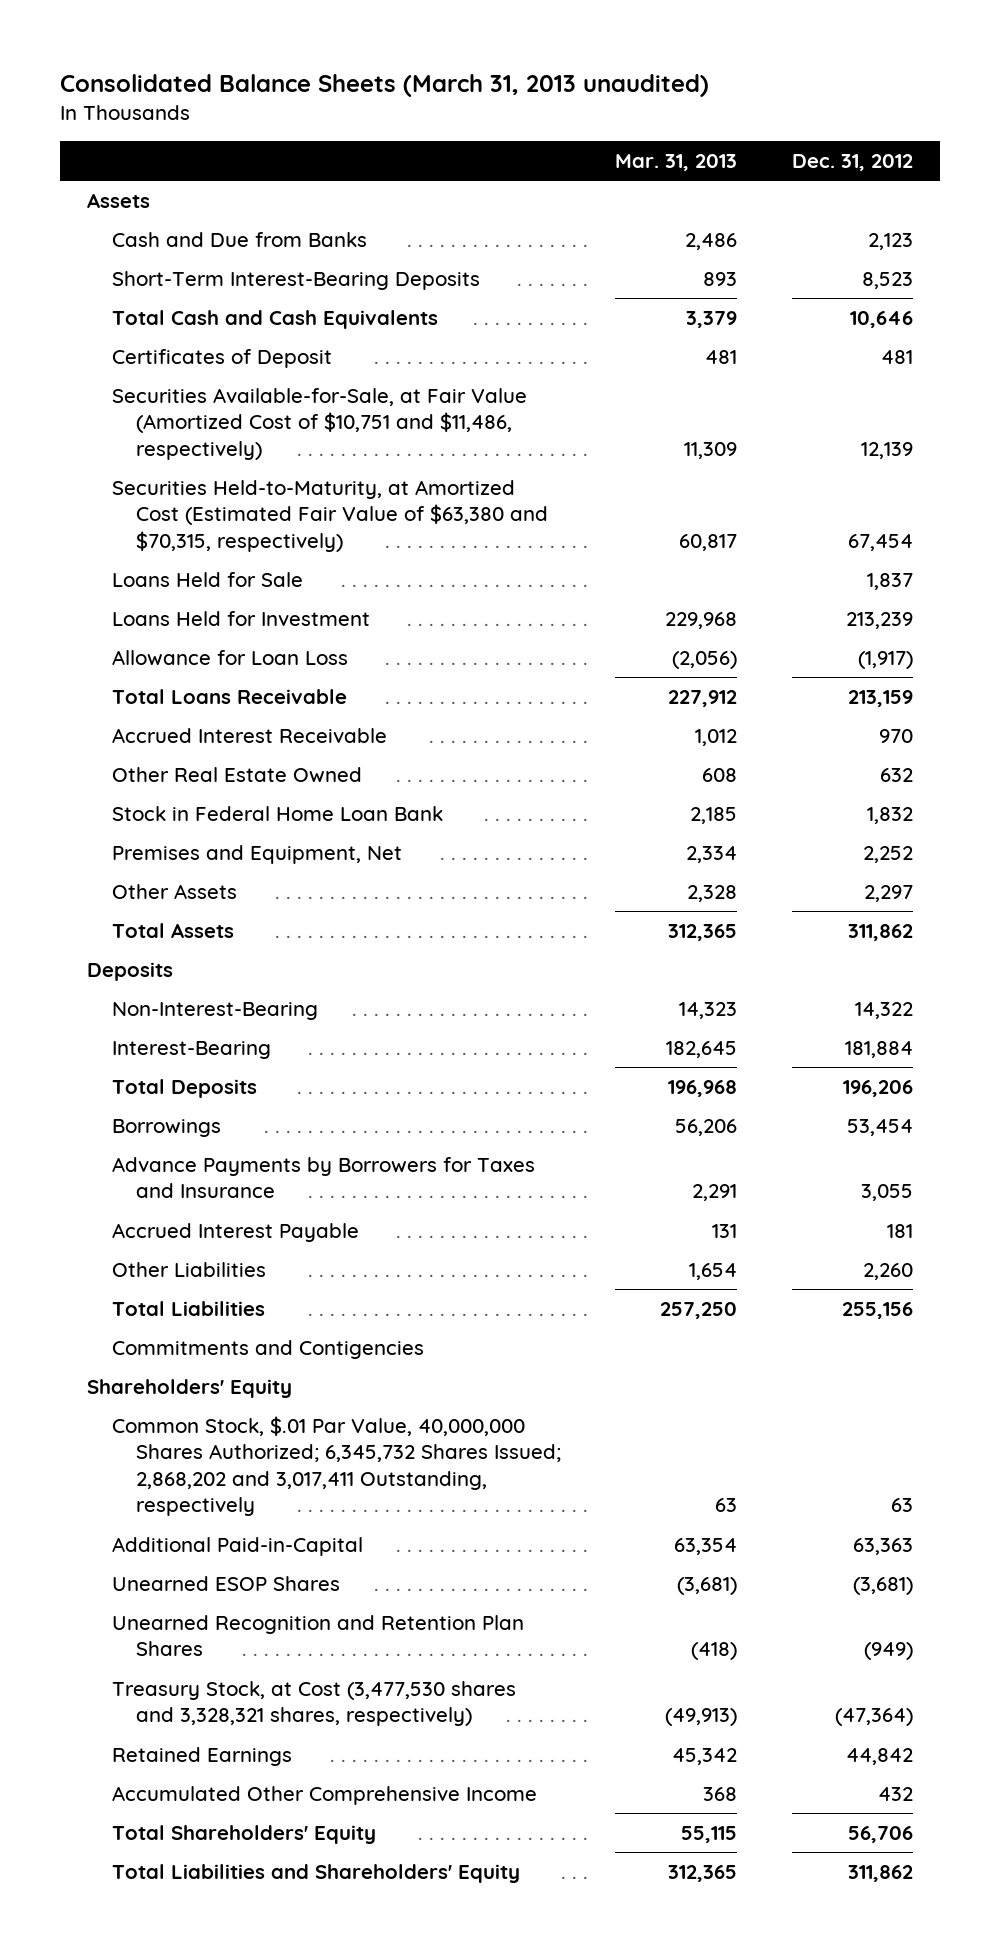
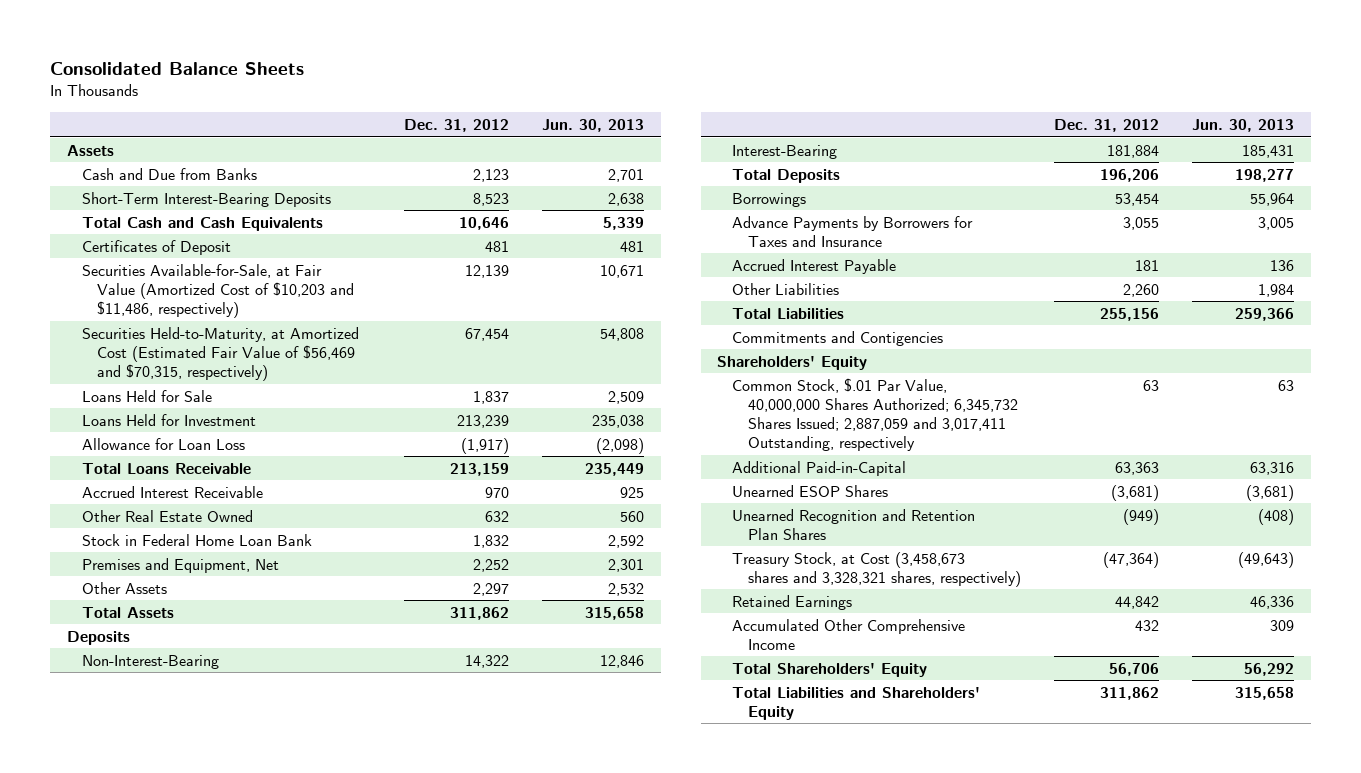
[60,74,710,98] Consolidated Balance Sheets (March 31, 2013 unaudited) -> [50,61,305,75] Consolidated Balance Sheets
[615,153,738,171] Mar. 31, 2013 -> none
none -> [541,119,644,133] Jun. 30, 2013
[111,388,527,460] Securities Available-for-Sale, at Fair Value (Amortized Cost of $10,751 and $11,486, respectively) -> [82,263,355,319] Securities Available-for-Sale, at Fair Value (Amortized Cost of $10,203 and $11,486, respectively)
[111,480,549,552] Securities Held-to-Maturity, at Amortized Cost (Estimated Fair Value of $63,380 and $70,315, respectively) -> [82,326,360,382] Securities Held-to-Maturity, at Amortized Cost (Estimated Fair Value of $56,469 and $70,315, respectively)
[111,1416,562,1517] Common Stock, $.01 Par Value, 40,000,000 Shares Authorized; 6,345,732 Shares Issued; 2,868,202 and 3,017,411 Outstanding, respectively -> [732,377,1018,452] Common Stock, $.01 Par Value, 40,000,000 Shares Authorized; 6,345,732 Shares Issued; 2,887,059 and 3,017,411 Outstanding, respectively
[111,1681,516,1727] Treasury Stock, at Cost (3,477,530 shares and 3,328,321 shares, respectively) -> [732,551,1021,587] Treasury Stock, at Cost (3,458,673 shares and 3,328,321 shares, respectively)

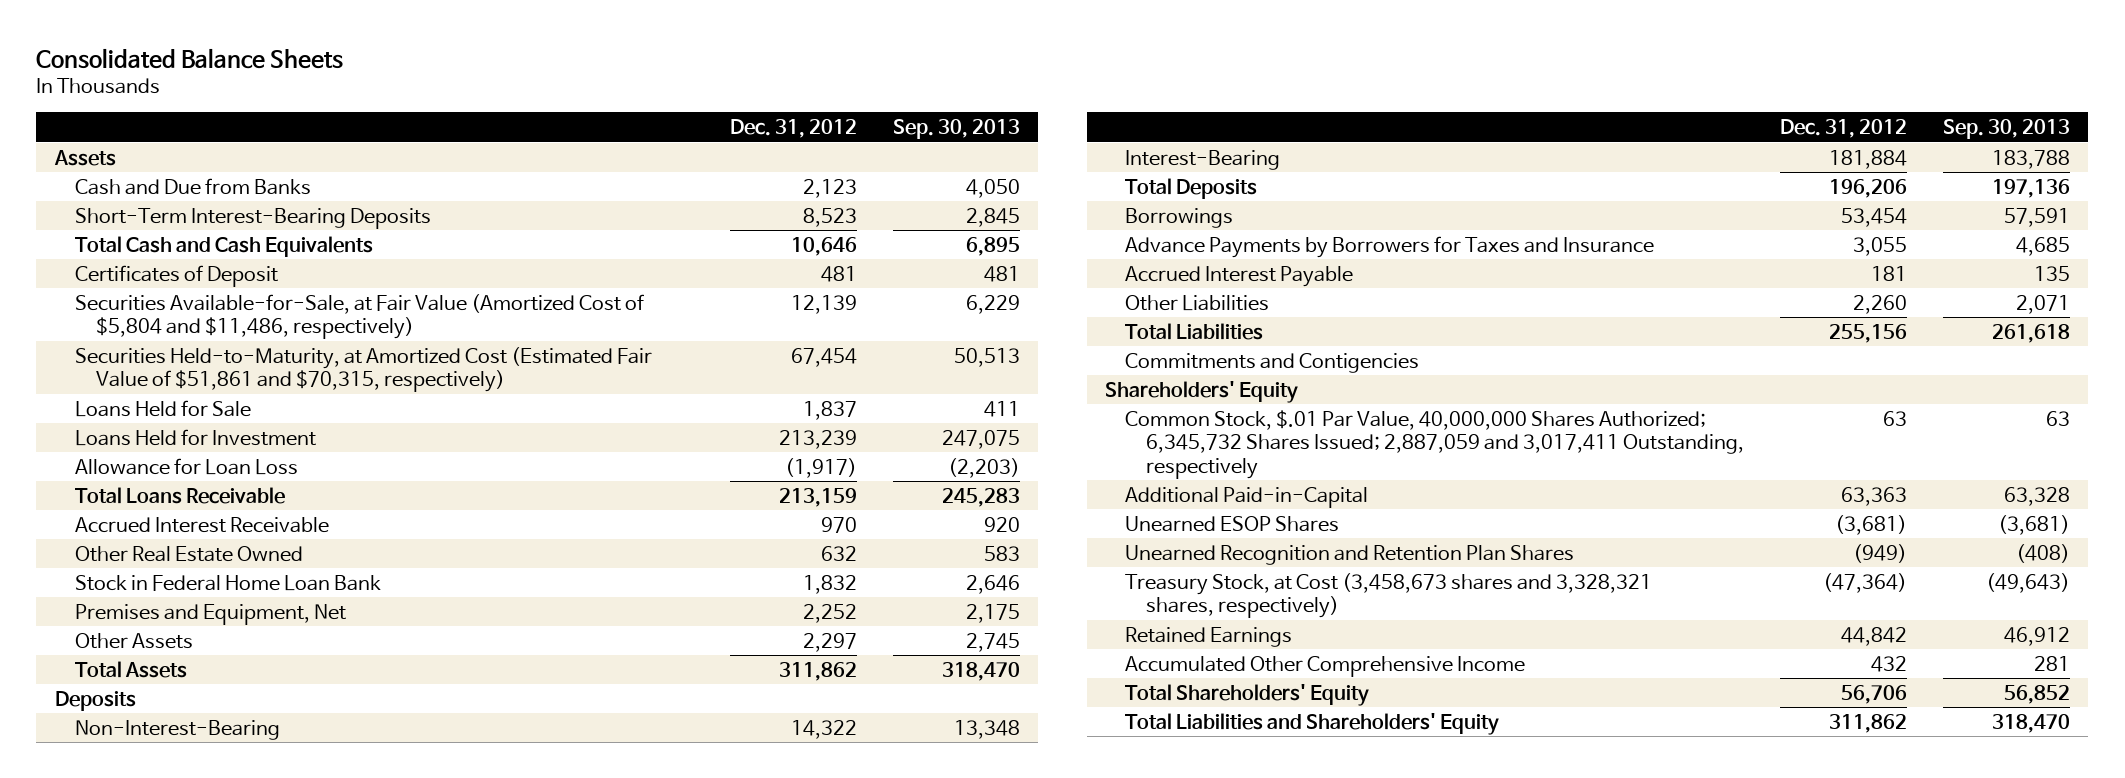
[541,119,644,133] Jun. 30, 2013 -> none
none -> [893,118,1021,139] Sep. 30, 2013
[82,263,355,319] Securities Available-for-Sale, at Fair Value (Amortized Cost of $10,203 and $11,486, respectively) -> [75,293,645,340] Securities Available-for-Sale, at Fair Value (Amortized Cost of $5,804 and $11,486, respectively)
[82,326,360,382] Securities Held-to-Maturity, at Amortized Cost (Estimated Fair Value of $56,469 and $70,315, respectively) -> [75,346,653,393] Securities Held-to-Maturity, at Amortized Cost (Estimated Fair Value of $51,861 and $70,315, respectively)

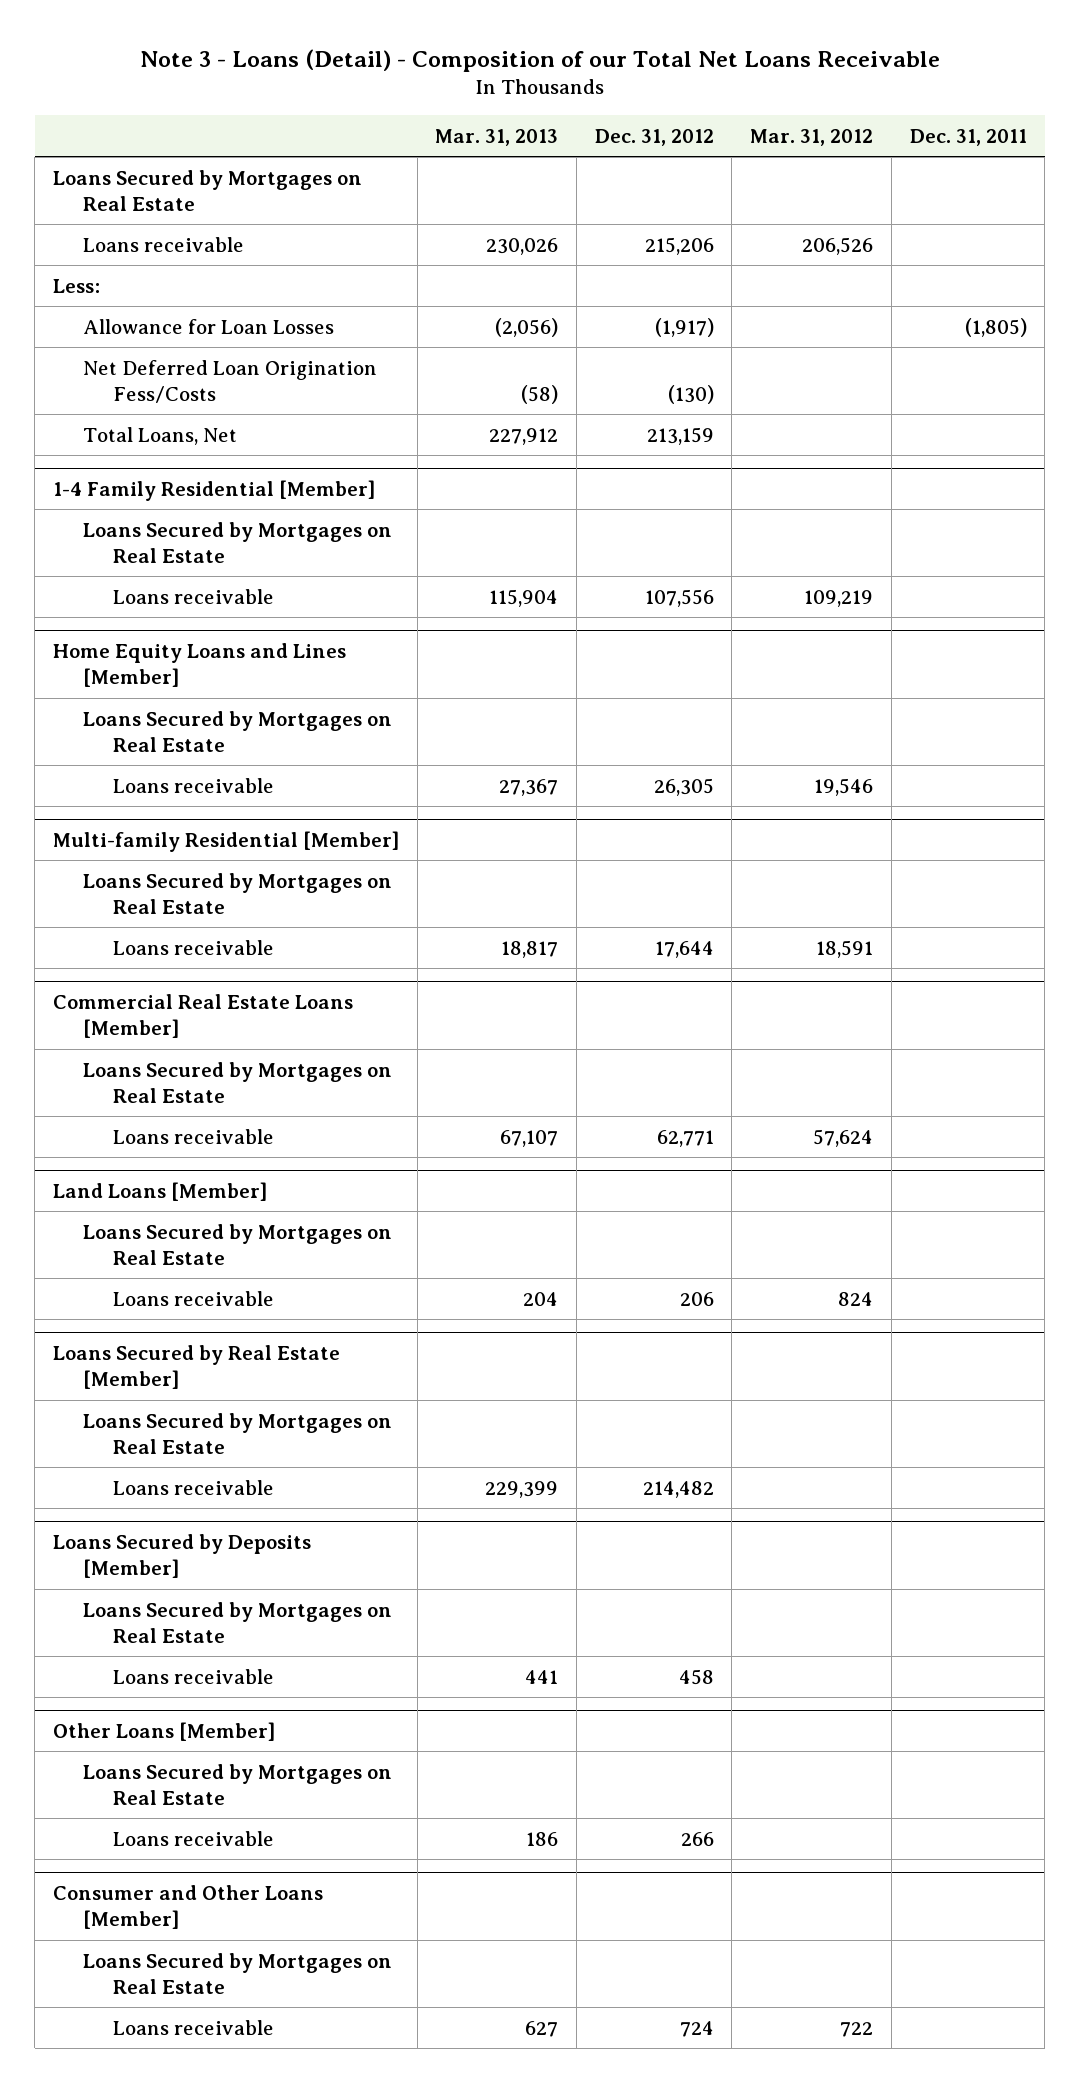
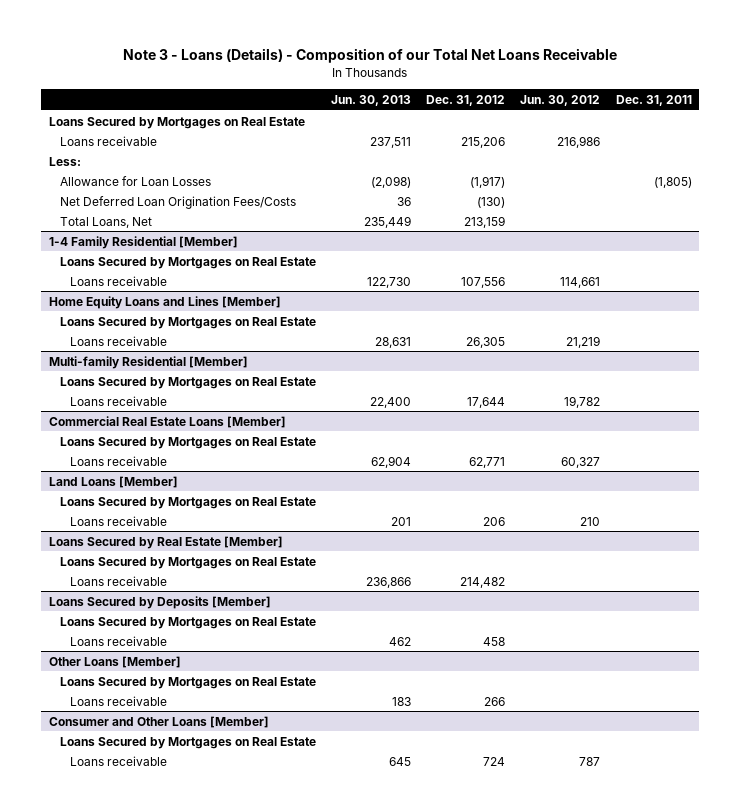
[139,48,940,72] Note 3 - Loans (Detail) - Composition of our Total Net Loans Receivable -> [123,48,618,64] Note 3 - Loans (Details) - Composition of our Total Net Loans Receivable
[435,128,559,146] Mar. 31, 2013 -> none
[750,128,874,146] Mar. 31, 2012 -> none
none -> [330,94,411,106] Jun. 30, 2013
none -> [520,94,601,106] Jun. 30, 2012
[82,359,377,404] Net Deferred Loan Origination Fess/Costs -> [59,195,296,209] Net Deferred Loan Origination Fees/Costs

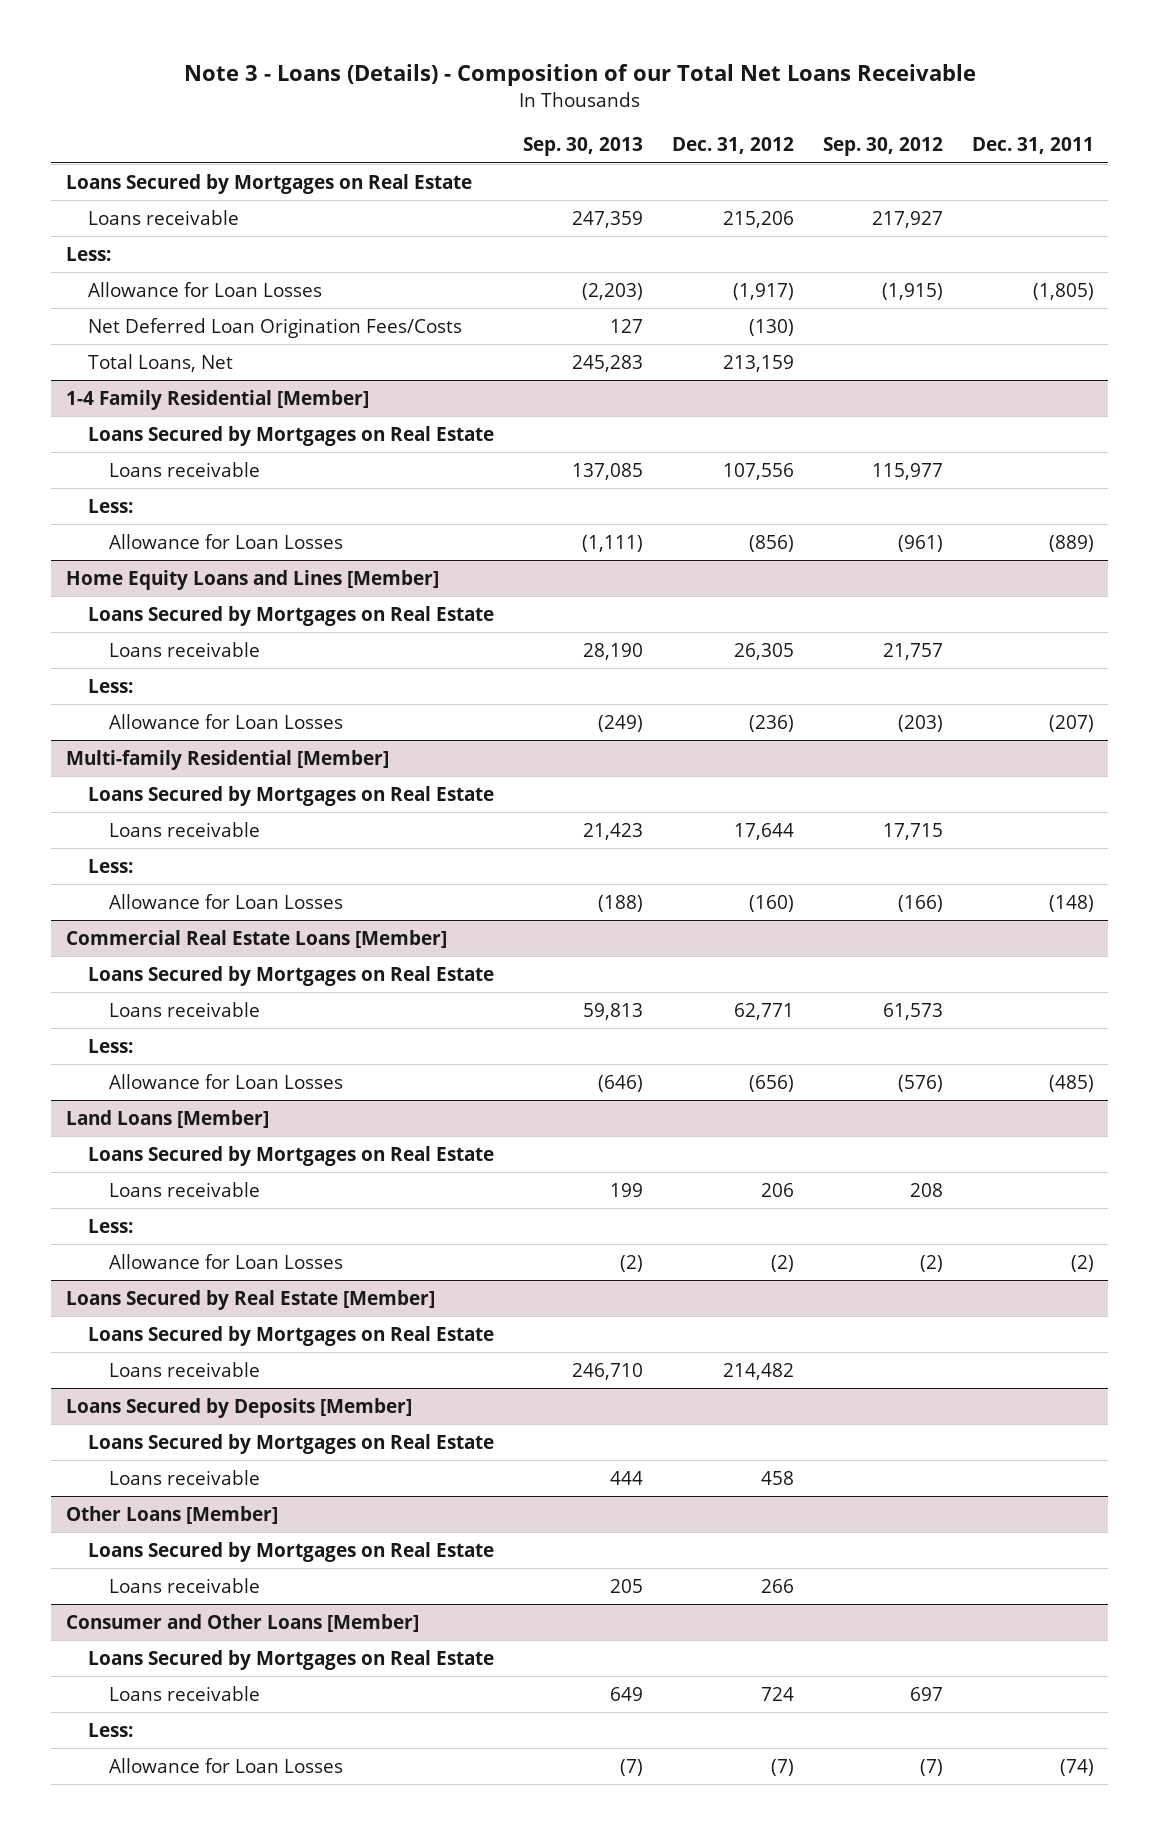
[330,94,411,106] Jun. 30, 2013 -> none
[520,94,601,106] Jun. 30, 2012 -> none
none -> [522,137,643,157] Sep. 30, 2013
none -> [822,137,943,157] Sep. 30, 2012
none -> [87,498,133,513] Less:
none -> [109,533,344,549] Allowance for Loan Losses
none -> [87,678,133,693] Less:
none -> [109,713,344,729] Allowance for Loan Losses
none -> [87,858,133,873] Less:
none -> [109,893,344,909] Allowance for Loan Losses
none -> [87,1038,133,1053] Less:
none -> [109,1073,344,1089] Allowance for Loan Losses
none -> [87,1218,133,1233] Less:
none -> [109,1253,344,1269] Allowance for Loan Losses
none -> [87,1722,133,1737] Less:
none -> [109,1757,344,1773] Allowance for Loan Losses

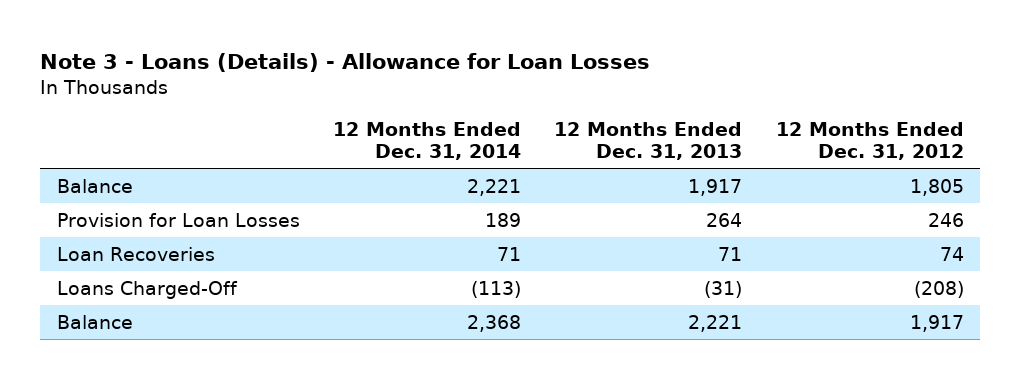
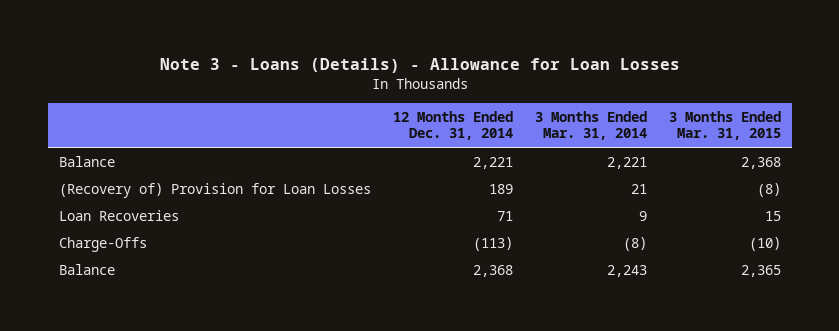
[554,121,743,161] 12 Months Ended Dec. 31, 2013 -> none
[775,121,964,161] 12 Months Ended Dec. 31, 2012 -> none
none -> [534,110,647,141] 3 Months Ended Mar. 31, 2014
none -> [668,110,781,141] 3 Months Ended Mar. 31, 2015
[57,212,301,227] Provision for Loan Losses -> [58,182,371,198] (Recovery of) Provision for Loan Losses
[57,280,239,299] Loans Charged-Off -> [58,236,147,252] Charge-Offs

